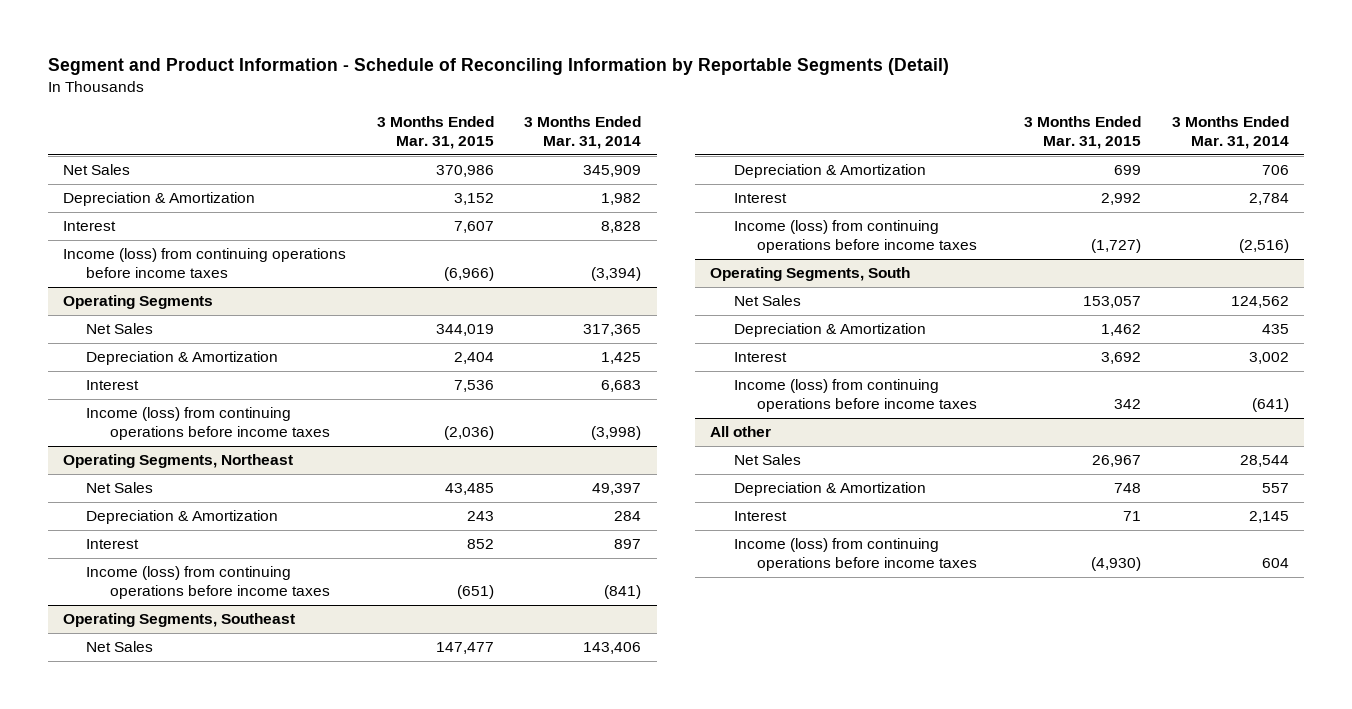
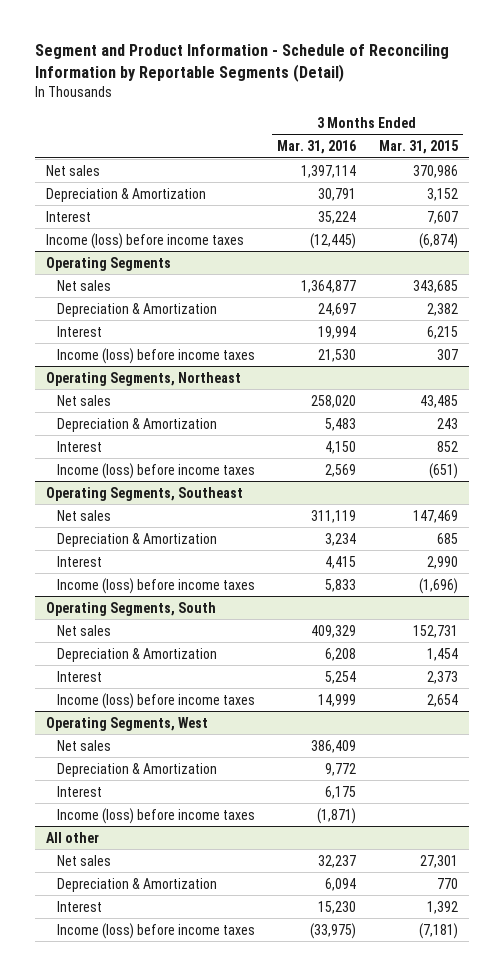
[524,115,642,149] 3 Months Ended Mar. 31, 2014 -> none
none -> [277,140,357,155] Mar. 31, 2016
[63,164,131,176] Net Sales -> [45,164,100,176] Net sales
[63,248,347,279] Income (loss) from continuing operations before income taxes -> [45,232,244,249] Income (loss) before income taxes
[443,267,494,282] (6,966) -> [418,232,458,249] (6,874)
[86,323,154,335] Net Sales -> [57,279,112,291] Net sales
[435,324,494,337] 344,019 -> [412,279,458,293] 343,685
[453,352,494,365] 2,404 -> [426,302,458,316] 2,382
[453,380,494,393] 7,536 -> [426,325,458,339] 6,215
[86,407,330,441] Income (loss) from continuing operations before income taxes -> [57,347,256,364] Income (loss) before income taxes
[443,426,494,441] (2,036) -> [436,348,458,360] 307
[86,482,154,494] Net Sales -> [57,394,112,406] Net sales
[86,566,330,600] Income (loss) from continuing operations before income taxes -> [57,462,256,479] Income (loss) before income taxes
[86,641,154,653] Net Sales -> [57,509,112,521] Net sales
[435,642,494,655] 147,477 -> [412,509,458,523] 147,469
[1114,165,1142,176] 699 -> [436,532,458,544] 685
[1101,193,1142,206] 2,992 -> [426,555,458,569] 2,990
[733,220,978,254] Income (loss) from continuing operations before income taxes -> [57,577,256,594] Income (loss) before income taxes
[1091,239,1142,254] (1,727) -> [418,577,458,594] (1,696)
[733,295,801,307] Net Sales -> [57,624,112,636] Net sales
[1083,296,1142,309] 153,057 -> [412,624,458,638] 152,731
[1101,324,1142,337] 1,462 -> [426,647,458,661] 1,454
[1101,352,1142,365] 3,692 -> [426,670,458,684] 2,373
[733,379,978,413] Income (loss) from continuing operations before income taxes -> [57,692,256,709] Income (loss) before income taxes
[1114,399,1142,410] 342 -> [426,693,458,707] 2,654
none -> [45,716,208,731] Operating Segments, West
none -> [57,739,112,751] Net sales
none -> [57,762,218,777] Depreciation & Amortization
none -> [57,785,103,797] Interest
none -> [57,807,256,824] Income (loss) before income taxes
[733,454,801,466] Net Sales -> [57,854,112,866] Net sales
[1092,455,1142,468] 26,967 -> [419,854,458,868] 27,301
[1114,483,1142,494] 748 -> [436,877,458,889] 770
[1123,511,1142,522] 71 -> [426,900,458,914] 1,392
[733,538,978,572] Income (loss) from continuing operations before income taxes -> [57,922,256,939] Income (loss) before income taxes
[1091,557,1142,572] (4,930) -> [418,922,458,939] (7,181)

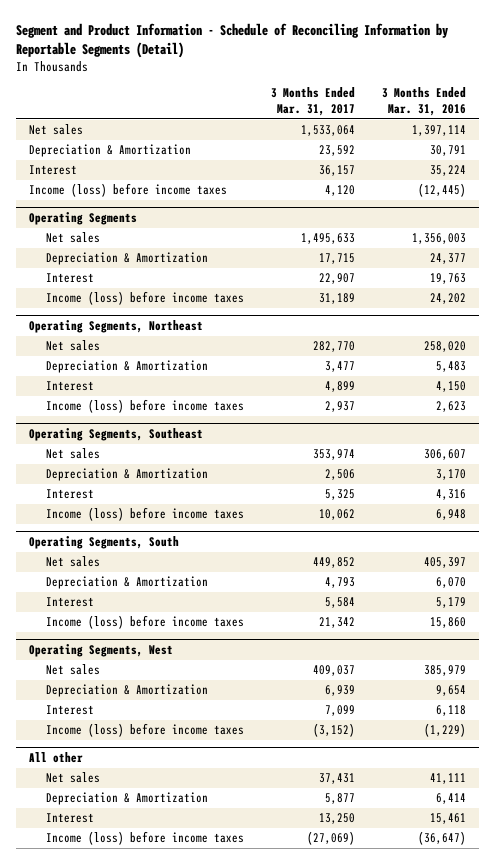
[378,140,458,155] Mar. 31, 2015 -> none
none -> [271,87,356,117] 3 Months Ended Mar. 31, 2017
[301,279,357,293] 1,364,877 -> [411,233,466,245] 1,356,003
[318,302,357,316] 24,697 -> [429,253,466,265] 24,377
[318,325,357,339] 19,994 -> [429,273,466,285] 19,763
[318,348,357,362] 21,530 -> [429,293,466,305] 24,202
[325,463,357,477] 2,569 -> [435,401,466,413] 2,623
[311,509,357,523] 311,119 -> [423,449,466,461] 306,607
[325,532,357,546] 3,234 -> [435,469,466,481] 3,170
[325,555,357,569] 4,415 -> [435,489,466,501] 4,316
[325,578,357,592] 5,833 -> [435,509,466,521] 6,948
[311,624,357,638] 409,329 -> [423,557,466,569] 405,397
[325,647,357,661] 6,208 -> [435,577,466,589] 6,070
[325,670,357,684] 5,254 -> [435,597,466,609] 5,179
[318,693,357,707] 14,999 -> [429,617,466,629] 15,860
[311,739,357,753] 386,409 -> [423,665,466,677] 385,979
[325,762,357,776] 9,772 -> [435,685,466,697] 9,654
[325,785,357,799] 6,175 -> [435,705,466,717] 6,118
[317,807,357,824] (1,871) -> [423,723,466,738] (1,229)
[318,854,357,868] 32,237 -> [429,773,466,785] 41,111
[325,877,357,891] 6,094 -> [435,793,466,805] 6,414
[318,900,357,914] 15,230 -> [429,813,466,825] 15,461
[310,922,357,939] (33,975) -> [417,831,466,846] (36,647)

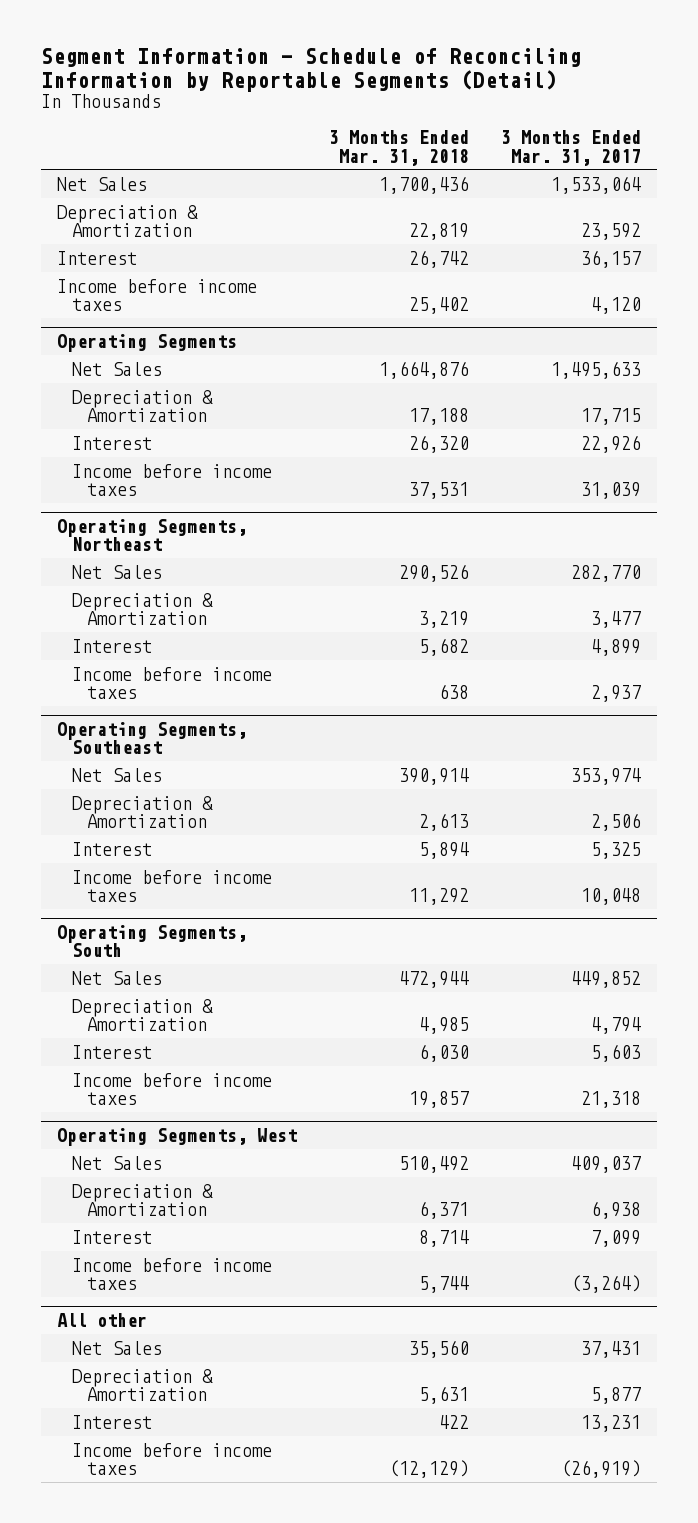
[15,22,448,59] Segment and Product Information - Schedule of Reconciling Information by Reportable Segments (Detail) -> [40,48,581,92] Segment Information - Schedule of Reconciling Information by Reportable Segments (Detail)
[381,87,466,117] 3 Months Ended Mar. 31, 2016 -> none
none -> [329,130,470,166] 3 Months Ended Mar. 31, 2018
[29,124,84,136] Net sales -> [56,176,147,191] Net Sales
[29,183,228,198] Income (loss) before income taxes -> [56,278,257,311] Income before income taxes
[46,232,101,244] Net sales -> [72,361,163,376] Net Sales
[319,273,356,285] 22,907 -> [581,434,642,453] 22,926
[46,291,245,306] Income (loss) before income taxes -> [72,463,273,496] Income before income taxes
[319,293,356,305] 31,189 -> [581,481,642,499] 31,039
[46,340,101,352] Net sales -> [72,564,163,579] Net Sales
[46,399,245,414] Income (loss) before income taxes -> [72,666,273,699] Income before income taxes
[46,448,101,460] Net sales -> [72,767,163,782] Net Sales
[46,507,245,522] Income (loss) before income taxes -> [72,869,273,902] Income before income taxes
[319,509,356,521] 10,062 -> [581,887,642,905] 10,048
[46,556,101,568] Net sales -> [72,970,163,985] Net Sales
[325,577,356,589] 4,793 -> [591,1016,642,1034] 4,794
[325,597,356,609] 5,584 -> [591,1043,642,1062] 5,603
[46,615,245,630] Income (loss) before income taxes -> [72,1072,273,1105] Income before income taxes
[319,617,356,629] 21,342 -> [581,1090,642,1108] 21,318
[46,664,101,676] Net sales -> [72,1155,163,1170] Net Sales
[325,685,356,697] 6,939 -> [591,1200,642,1219] 6,938
[46,723,245,738] Income (loss) before income taxes -> [72,1257,273,1290] Income before income taxes
[313,723,356,738] (3,152) -> [571,1274,642,1293] (3,264)
[46,772,101,784] Net sales -> [72,1340,163,1355] Net Sales
[319,813,356,825] 13,250 -> [581,1414,642,1432] 13,231
[46,831,245,846] Income (loss) before income taxes -> [72,1442,273,1475] Income before income taxes
[307,831,356,846] (27,069) -> [561,1459,642,1478] (26,919)

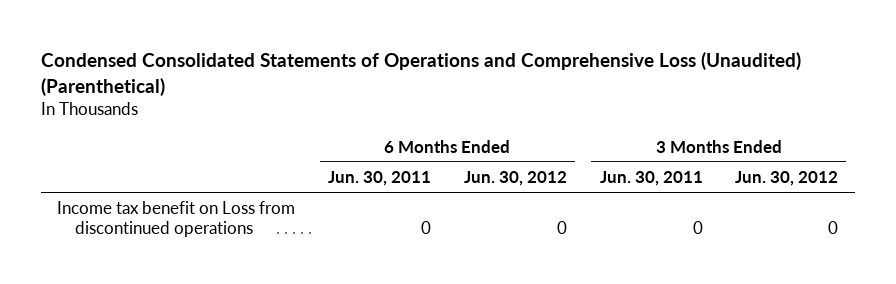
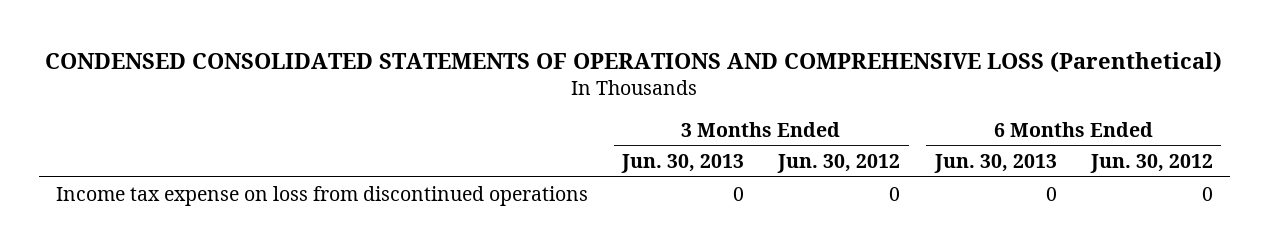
[41,51,802,96] Condensed Consolidated Statements of Operations and Comprehensive Loss (Unaudited) (Parenthetical) -> [45,51,1223,73] CONDENSED CONSOLIDATED STATEMENTS OF OPERATIONS AND COMPREHENSIVE LOSS (Parenthetical)
[328,170,432,186] Jun. 30, 2011 -> none
[599,170,703,186] Jun. 30, 2011 -> none
none -> [621,154,745,174] Jun. 30, 2013
none -> [933,154,1057,174] Jun. 30, 2013
[57,201,296,238] Income tax benefit on Loss from discontinued operations -> [55,185,588,206] Income tax expense on loss from discontinued operations

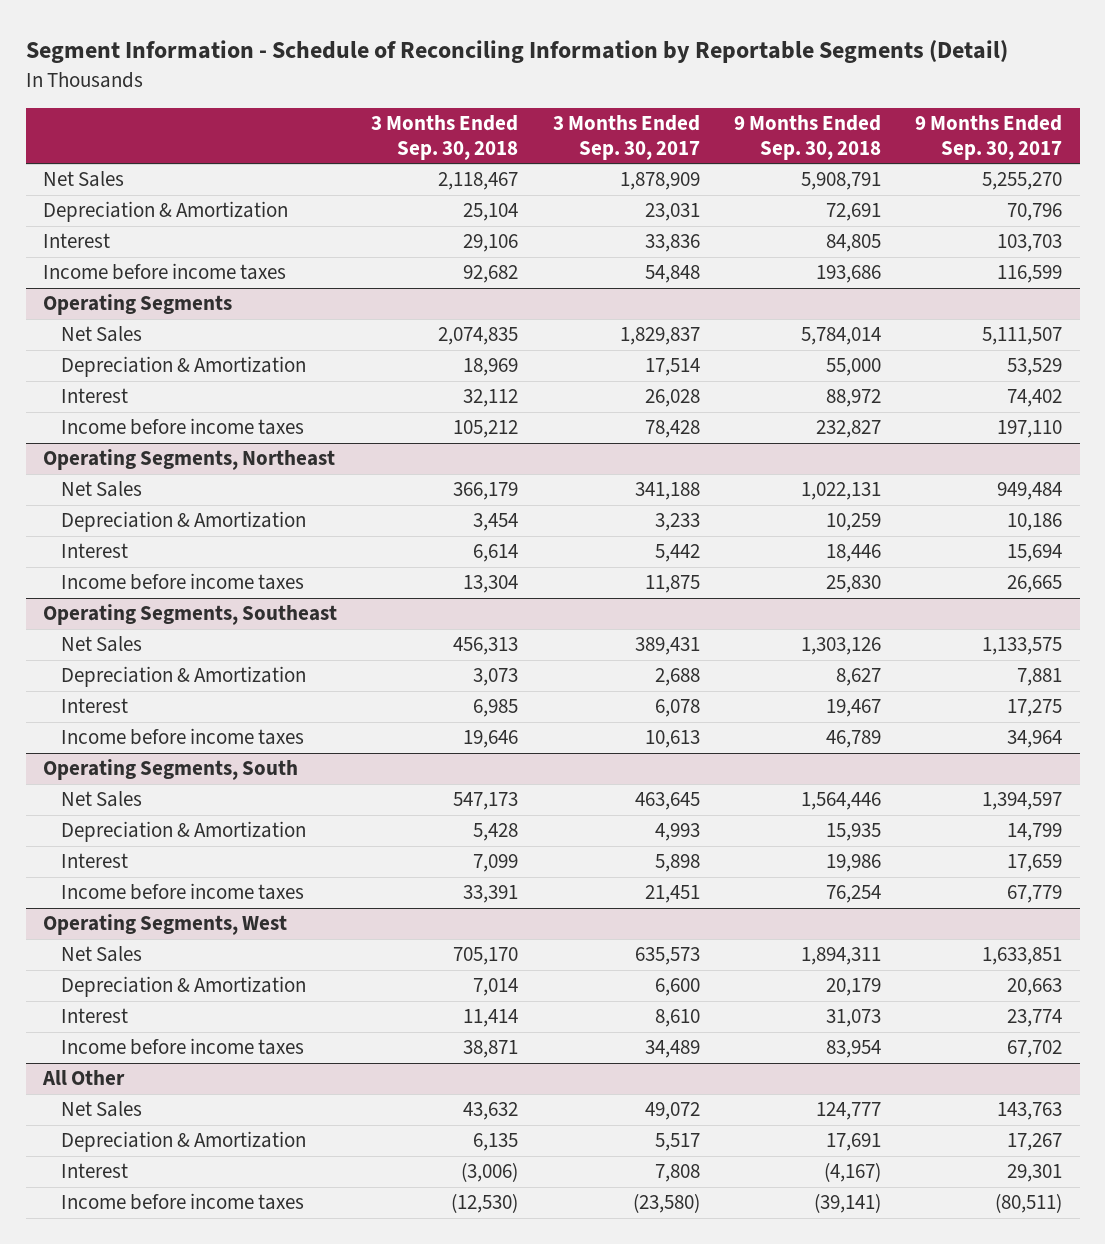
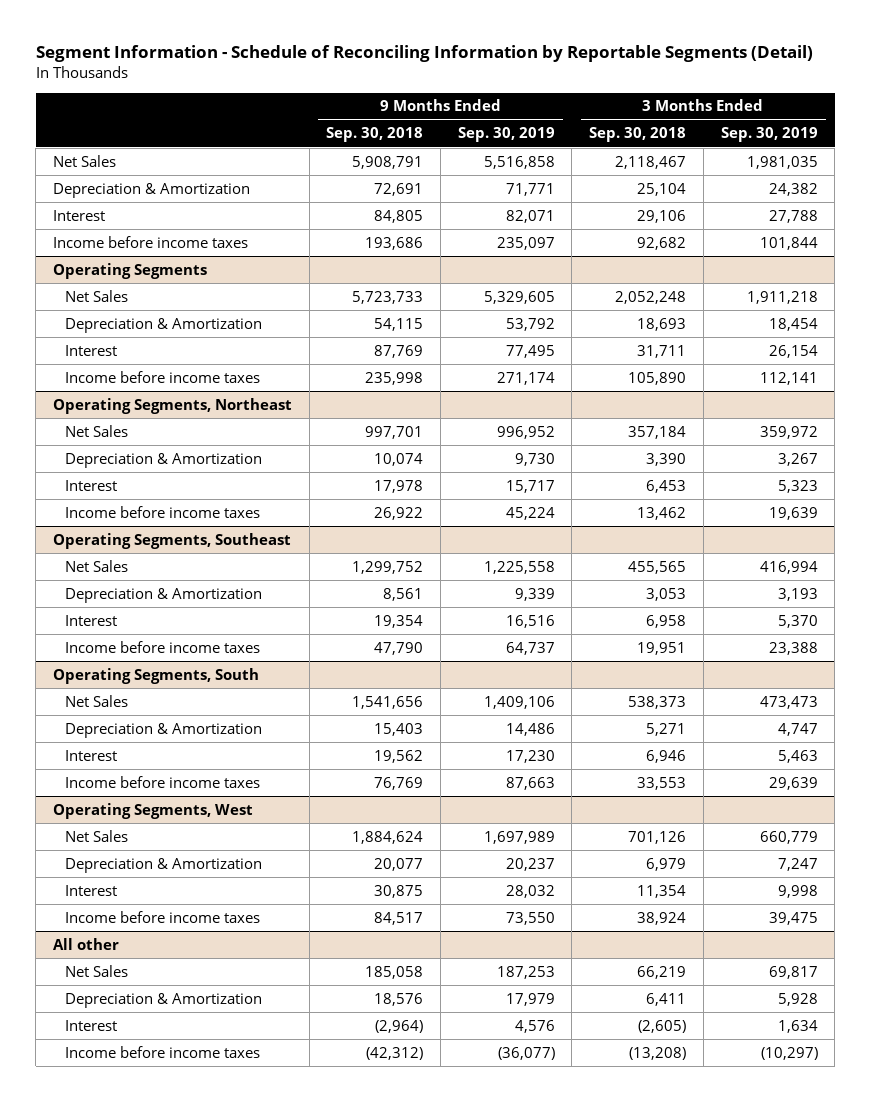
[552,115,700,160] 3 Months Ended Sep. 30, 2017 -> none
[915,115,1063,160] 9 Months Ended Sep. 30, 2017 -> none
none -> [457,127,555,143] Sep. 30, 2019
none -> [720,127,818,143] Sep. 30, 2019
[438,327,519,346] 2,074,835 -> [615,290,687,304] 2,052,248
[800,327,881,346] 5,784,014 -> [352,290,424,304] 5,723,733
[463,358,519,377] 18,969 -> [637,317,687,331] 18,693
[825,358,881,377] 55,000 -> [374,317,424,331] 54,115
[463,389,519,408] 32,112 -> [637,344,687,358] 31,711
[825,389,881,408] 88,972 -> [374,344,424,358] 87,769
[453,420,519,439] 105,212 -> [628,371,687,385] 105,890
[815,420,881,439] 232,827 -> [365,371,424,385] 235,998
[453,482,519,501] 366,179 -> [628,425,687,439] 357,184
[800,482,881,501] 1,022,131 -> [365,425,424,439] 997,701
[473,513,519,532] 3,454 -> [646,452,687,466] 3,390
[825,513,881,532] 10,259 -> [374,452,424,466] 10,074
[473,544,519,563] 6,614 -> [646,479,687,493] 6,453
[825,544,881,563] 18,446 -> [374,479,424,493] 17,978
[463,575,519,594] 13,304 -> [637,506,687,520] 13,462
[825,575,881,594] 25,830 -> [374,506,424,520] 26,922
[453,637,519,656] 456,313 -> [628,560,687,574] 455,565
[800,637,881,656] 1,303,126 -> [352,560,424,574] 1,299,752
[473,668,519,687] 3,073 -> [646,587,687,601] 3,053
[835,668,881,687] 8,627 -> [383,587,424,601] 8,561
[473,699,519,718] 6,985 -> [646,614,687,628] 6,958
[825,699,881,718] 19,467 -> [374,614,424,628] 19,354
[463,730,519,749] 19,646 -> [637,641,687,655] 19,951
[825,730,881,749] 46,789 -> [374,641,424,655] 47,790
[453,792,519,811] 547,173 -> [628,695,687,709] 538,373
[800,792,881,811] 1,564,446 -> [352,695,424,709] 1,541,656
[473,823,519,842] 5,428 -> [646,722,687,736] 5,271
[825,823,881,842] 15,935 -> [374,722,424,736] 15,403
[473,854,519,873] 7,099 -> [646,749,687,763] 6,946
[825,854,881,873] 19,986 -> [374,749,424,763] 19,562
[463,885,519,904] 33,391 -> [637,776,687,790] 33,553
[825,885,881,904] 76,254 -> [374,776,424,790] 76,769
[453,947,519,966] 705,170 -> [628,830,687,844] 701,126
[800,947,881,966] 1,894,311 -> [352,830,424,844] 1,884,624
[473,978,519,997] 7,014 -> [646,857,687,871] 6,979
[825,978,881,997] 20,179 -> [374,857,424,871] 20,077
[463,1009,519,1028] 11,414 -> [637,884,687,898] 11,354
[825,1009,881,1028] 31,073 -> [374,884,424,898] 30,875
[463,1040,519,1059] 38,871 -> [637,911,687,925] 38,924
[825,1040,881,1059] 83,954 -> [374,911,424,925] 84,517
[41,1070,125,1086] All Other -> [52,937,119,950] All other
[463,1102,519,1121] 43,632 -> [637,965,687,979] 66,219
[815,1102,881,1121] 124,777 -> [365,965,424,979] 185,058
[473,1133,519,1152] 6,135 -> [646,992,687,1006] 6,411
[825,1133,881,1152] 17,691 -> [374,992,424,1006] 18,576
[461,1162,519,1183] (3,006) -> [638,1019,687,1033] (2,605)
[823,1162,881,1183] (4,167) -> [375,1019,424,1033] (2,964)
[451,1193,519,1214] (12,530) -> [629,1046,687,1060] (13,208)
[813,1193,881,1214] (39,141) -> [366,1046,424,1060] (42,312)

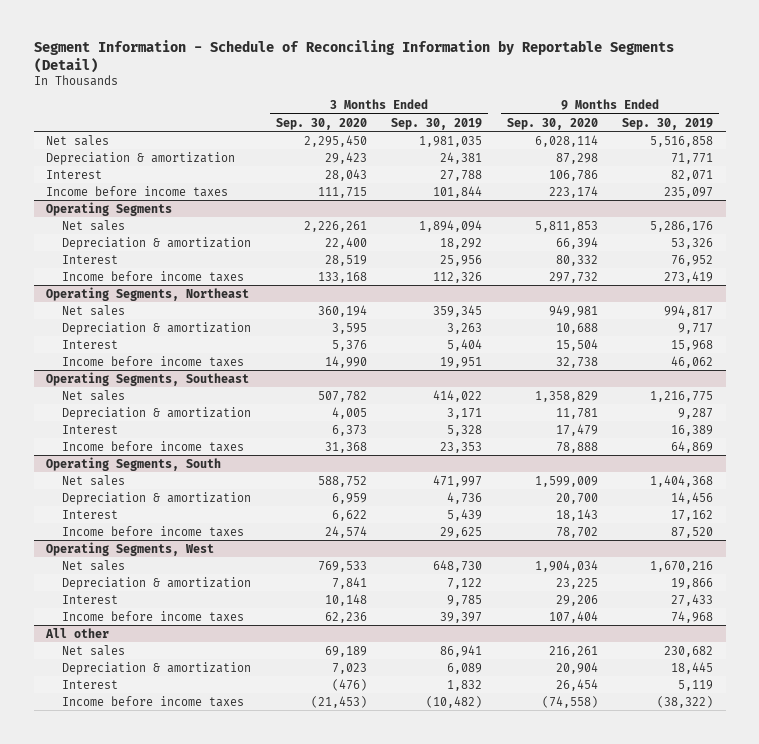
[326,127,424,143] Sep. 30, 2018 -> none
[589,127,687,143] Sep. 30, 2018 -> none
none -> [275,117,367,130] Sep. 30, 2020
none -> [506,117,598,130] Sep. 30, 2020
[52,154,116,167] Net Sales -> [46,134,110,146] Net sales
[52,182,250,198] Depreciation & Amortization -> [46,151,236,165] Depreciation & amortization
[768,182,818,196] 24,382 -> [440,151,483,164] 24,381
[64,289,128,302] Net Sales -> [62,219,126,231] Net sales
[483,290,555,304] 5,329,605 -> [650,220,714,232] 5,286,176
[746,290,818,304] 1,911,218 -> [419,219,483,232] 1,894,094
[64,317,262,333] Depreciation & Amortization -> [62,236,252,250] Depreciation & amortization
[505,317,555,331] 53,792 -> [671,237,714,249] 53,326
[768,317,818,331] 18,454 -> [440,237,483,249] 18,292
[505,344,555,358] 77,495 -> [671,254,714,266] 76,952
[768,344,818,358] 26,154 -> [440,254,483,266] 25,956
[496,371,555,385] 271,174 -> [664,270,714,283] 273,419
[759,371,818,385] 112,141 -> [433,271,483,283] 112,326
[64,424,128,437] Net Sales -> [62,304,126,316] Net sales
[496,425,555,439] 996,952 -> [664,304,714,317] 994,817
[759,425,818,439] 359,972 -> [433,304,483,317] 359,345
[64,452,262,468] Depreciation & Amortization -> [62,321,252,335] Depreciation & amortization
[514,452,555,466] 9,730 -> [678,322,714,334] 9,717
[777,452,818,466] 3,267 -> [447,322,483,334] 3,263
[505,479,555,493] 15,717 -> [671,339,714,351] 15,968
[777,479,818,493] 5,323 -> [447,338,483,351] 5,404
[505,506,555,520] 45,224 -> [671,355,714,368] 46,062
[768,506,818,520] 19,639 -> [440,356,483,368] 19,951
[64,559,128,572] Net Sales -> [62,389,126,401] Net sales
[483,560,555,574] 1,225,558 -> [650,390,714,402] 1,216,775
[759,560,818,574] 416,994 -> [433,389,483,402] 414,022
[64,587,262,603] Depreciation & Amortization -> [62,406,252,420] Depreciation & amortization
[514,587,555,601] 9,339 -> [678,407,714,419] 9,287
[777,587,818,601] 3,193 -> [447,407,483,419] 3,171
[505,614,555,628] 16,516 -> [671,424,714,436] 16,389
[777,614,818,628] 5,370 -> [447,424,483,436] 5,328
[505,641,555,655] 64,737 -> [671,440,714,453] 64,869
[768,641,818,655] 23,388 -> [440,441,483,453] 23,353
[64,694,128,707] Net Sales -> [62,474,126,486] Net sales
[483,695,555,709] 1,409,106 -> [650,474,714,487] 1,404,368
[759,695,818,709] 473,473 -> [433,474,483,487] 471,997
[64,722,262,738] Depreciation & Amortization -> [62,491,252,505] Depreciation & amortization
[505,722,555,736] 14,486 -> [671,491,714,504] 14,456
[777,722,818,736] 4,747 -> [447,491,483,504] 4,736
[505,749,555,763] 17,230 -> [671,509,714,521] 17,162
[777,749,818,763] 5,463 -> [447,508,483,521] 5,439
[505,776,555,790] 87,663 -> [671,526,714,538] 87,520
[768,776,818,790] 29,639 -> [440,526,483,538] 29,625
[64,829,128,842] Net Sales -> [62,559,126,571] Net sales
[483,830,555,844] 1,697,989 -> [650,560,714,572] 1,670,216
[759,830,818,844] 660,779 -> [433,559,483,572] 648,730
[64,857,262,873] Depreciation & Amortization -> [62,576,252,590] Depreciation & amortization
[505,857,555,871] 20,237 -> [671,577,714,589] 19,866
[777,857,818,871] 7,247 -> [447,577,483,589] 7,122
[505,884,555,898] 28,032 -> [671,593,714,606] 27,433
[777,884,818,898] 9,998 -> [447,594,483,606] 9,785
[505,911,555,925] 73,550 -> [671,610,714,623] 74,968
[768,911,818,925] 39,475 -> [440,611,483,623] 39,397
[64,964,128,977] Net Sales -> [62,644,126,656] Net sales
[496,965,555,979] 187,253 -> [664,645,714,657] 230,682
[768,965,818,979] 69,817 -> [440,644,483,657] 86,941
[64,992,262,1008] Depreciation & Amortization -> [62,661,252,675] Depreciation & amortization
[505,992,555,1006] 17,979 -> [671,661,714,674] 18,445
[777,992,818,1006] 5,928 -> [447,662,483,674] 6,089
[514,1019,555,1033] 4,576 -> [678,679,714,691] 5,119
[777,1019,818,1033] 1,634 -> [447,679,483,691] 1,832
[497,1046,555,1060] (36,077) -> [657,695,714,708] (38,322)
[760,1046,818,1060] (10,297) -> [426,695,483,708] (10,482)

